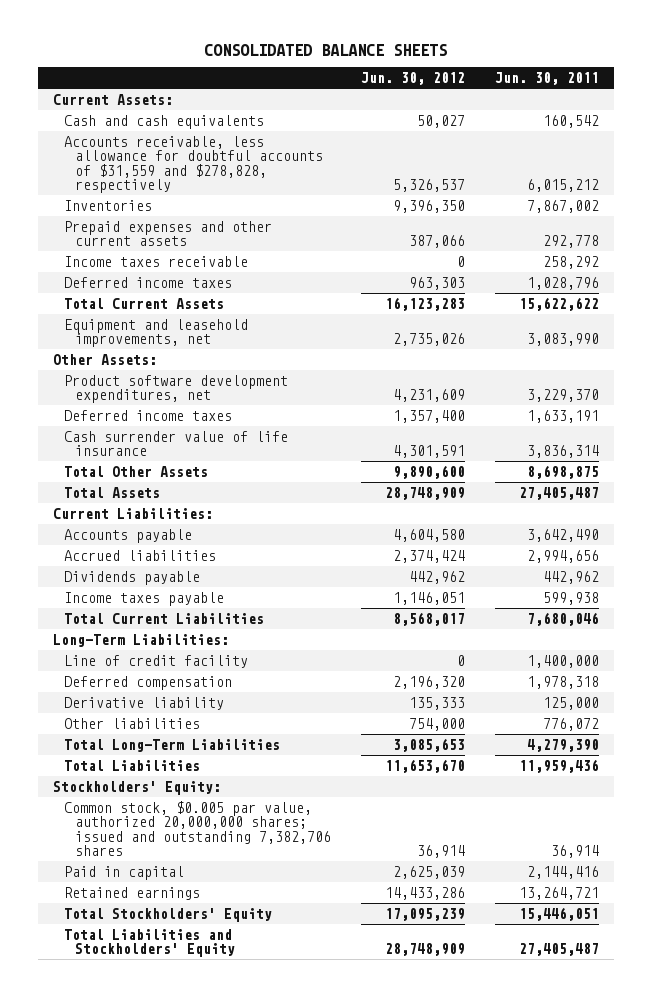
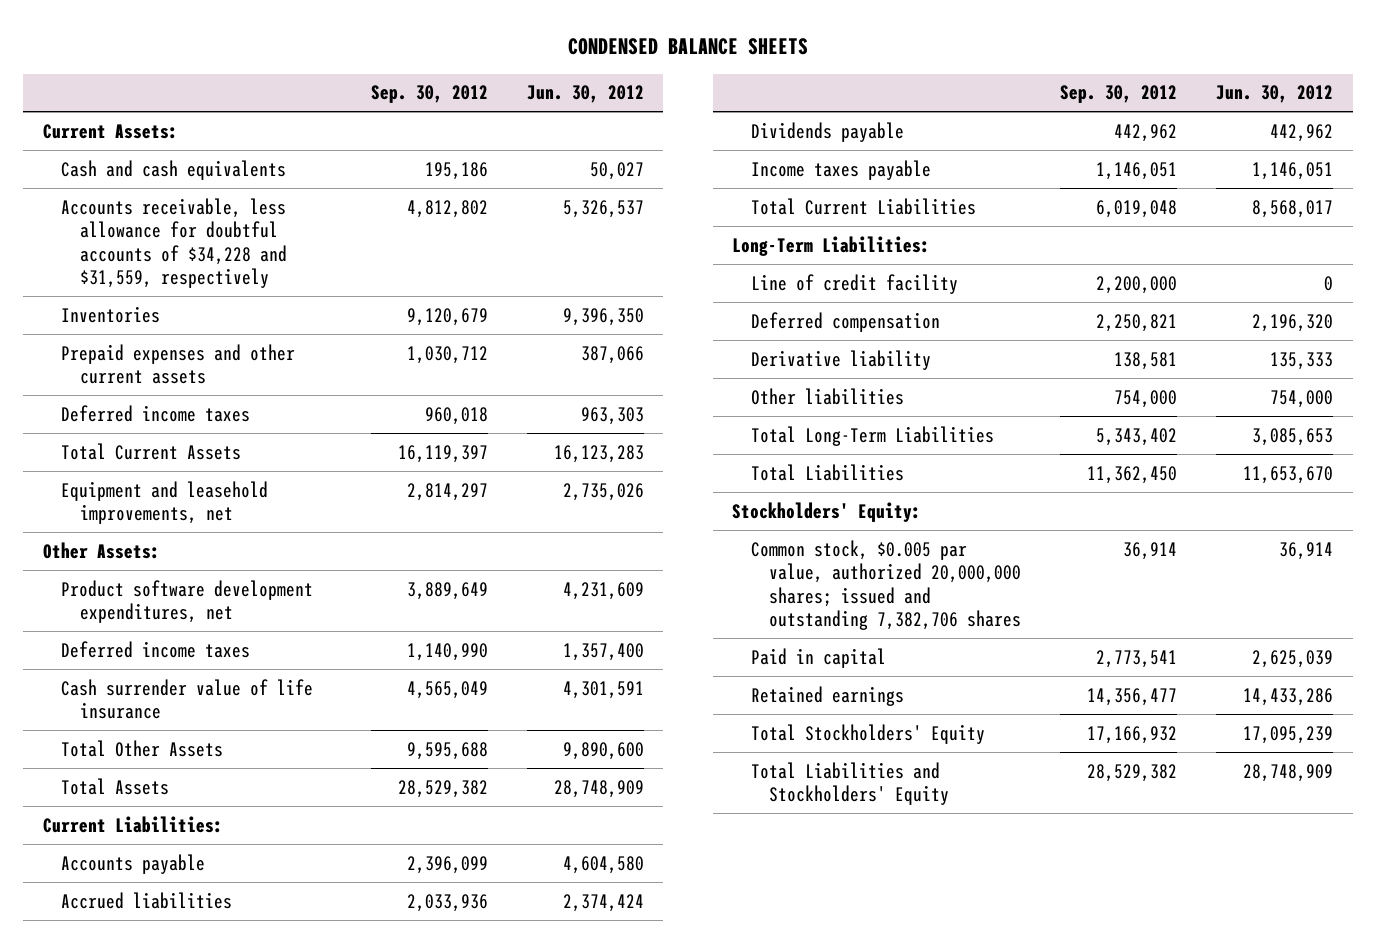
[204,43,448,56] CONSOLIDATED BALANCE SHEETS -> [567,37,808,55] CONDENSED BALANCE SHEETS
[495,72,600,86] Jun. 30, 2011 -> none
none -> [371,85,489,104] Sep. 30, 2012
[64,135,324,193] Accounts receivable, less allowance for doubtful accounts of $31,559 and $278,828, respectively -> [61,197,288,289] Accounts receivable, less allowance for doubtful accounts of $34,228 and $31,559, respectively
[64,255,249,267] Income taxes receivable -> none

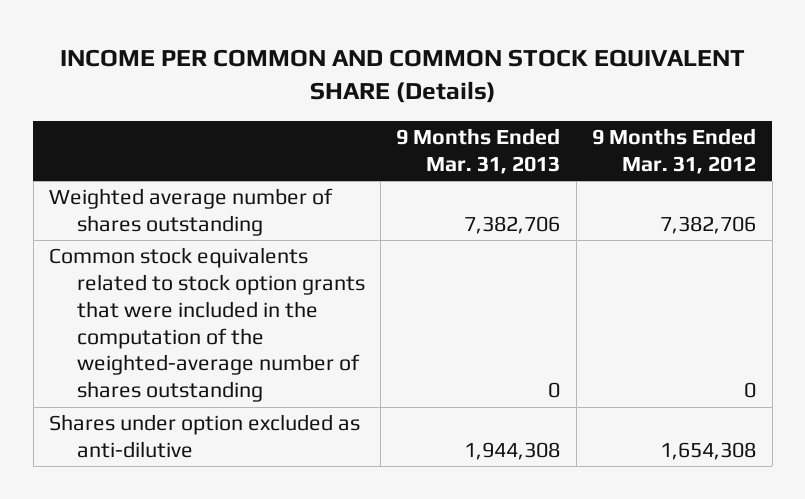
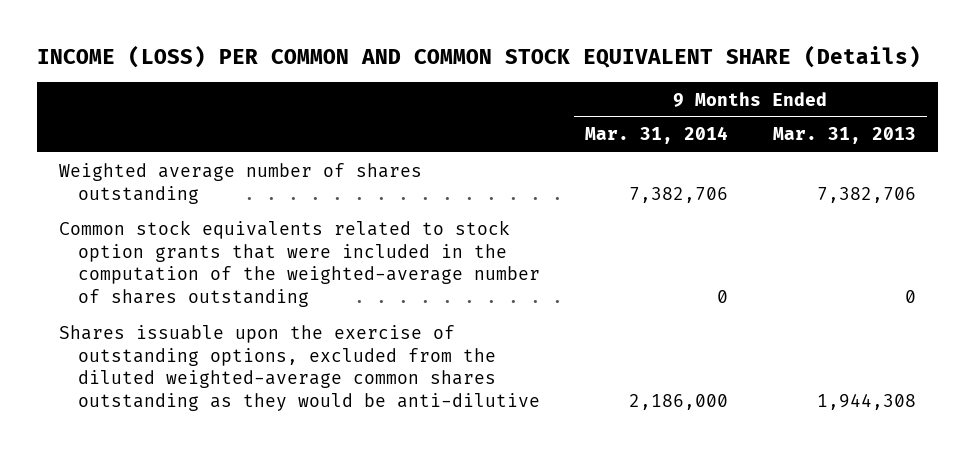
[59,49,745,104] INCOME PER COMMON AND COMMON STOCK EQUIVALENT SHARE (Details) -> [36,45,921,69] INCOME (LOSS) PER COMMON AND COMMON STOCK EQUIVALENT SHARE (Details)
[592,127,757,174] 9 Months Ended Mar. 31, 2012 -> none
none -> [585,126,729,145] Mar. 31, 2014
[48,414,360,459] Shares under option excluded as anti-dilutive -> [59,324,541,412] Shares issuable upon the exercise of outstanding options, excluded from the diluted weighted-average common shares outstanding as they would be anti-dilutive

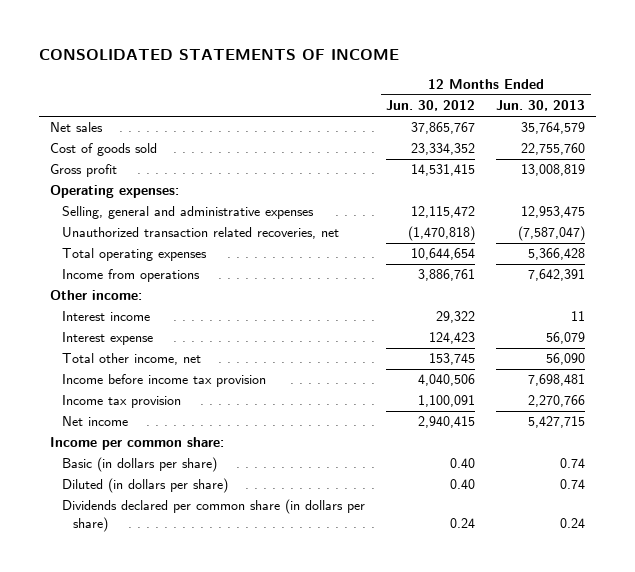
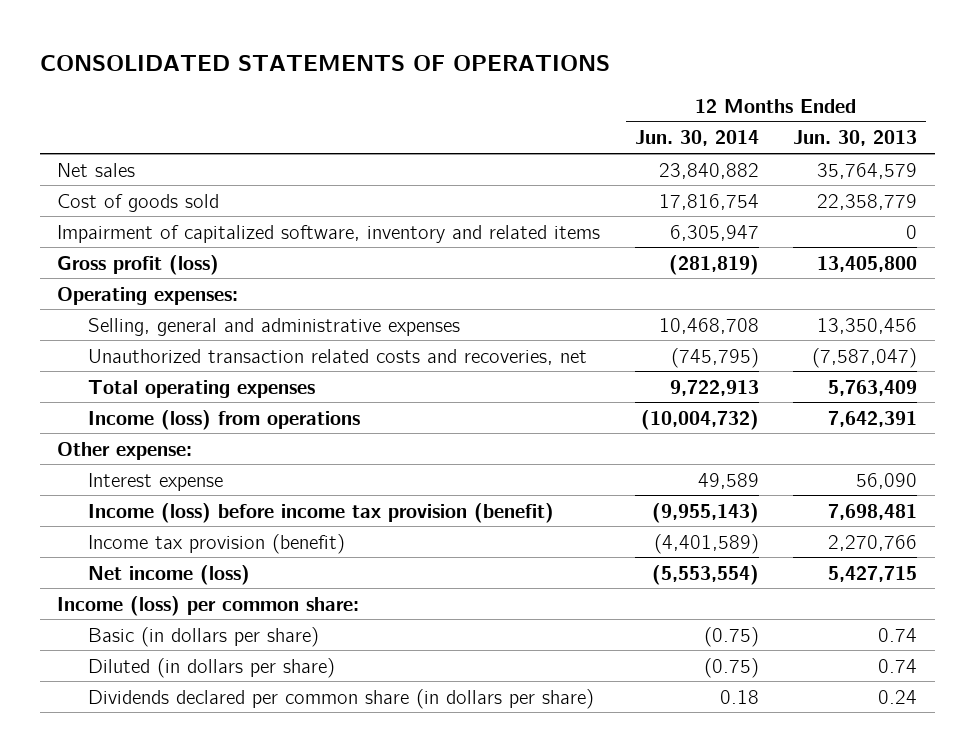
[39,49,400,61] CONSOLIDATED STATEMENTS OF INCOME -> [39,54,610,71] CONSOLIDATED STATEMENTS OF OPERATIONS
[386,100,476,112] Jun. 30, 2012 -> none
none -> [634,130,759,147] Jun. 30, 2014
[521,143,586,156] 22,755,760 -> [817,193,918,210] 22,358,779
none -> [57,224,601,243] Impairment of capitalized software, inventory and related items
[49,164,117,178] Gross profit -> [57,254,220,275] Gross profit (loss)
[521,164,586,177] 13,008,819 -> [817,255,918,272] 13,405,800
[61,311,150,322] Interest income -> none
[61,353,201,366] Total other income, net -> none
[521,206,586,219] 12,953,475 -> [817,317,918,334] 13,350,456
[61,227,339,240] Unauthorized transaction related recoveries, net -> [88,348,588,365] Unauthorized transaction related costs and recoveries, net
[528,248,586,261] 5,366,428 -> [828,379,918,396] 5,763,409
[61,269,200,283] Income from operations -> [88,409,361,430] Income (loss) from operations
[49,290,142,301] Other income: -> [57,441,193,460] Other expense:
[546,332,586,345] 56,079 -> [856,472,918,489] 56,090
[61,374,266,388] Income before income tax provision -> [88,502,555,523] Income (loss) before income tax provision (benefit)
[61,395,181,409] Income tax provision -> [88,533,346,554] Income tax provision (benefit)
[61,416,128,427] Net income -> [88,564,251,585] Net income (loss)
[49,437,224,451] Income per common share: -> [57,595,360,616] Income (loss) per common share:

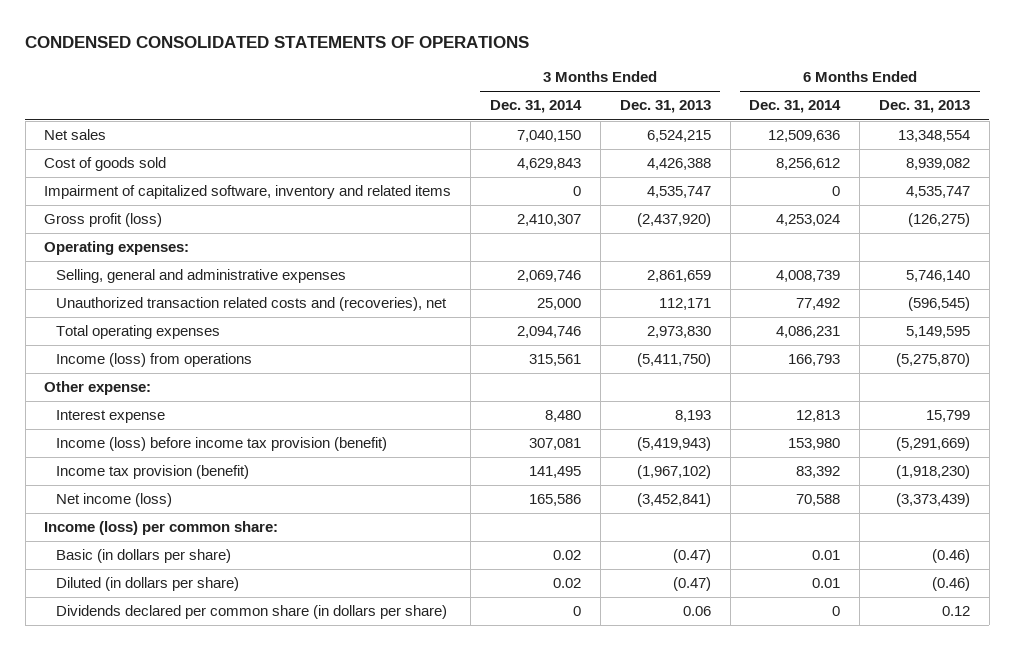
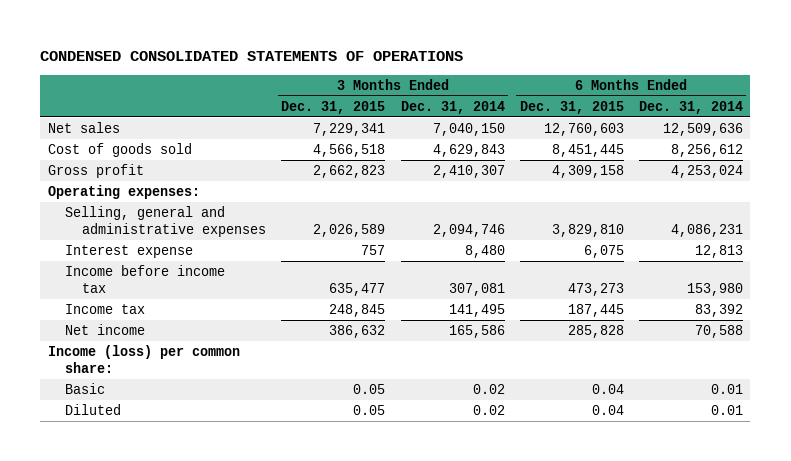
[619,100,711,114] Dec. 31, 2013 -> none
[878,100,970,114] Dec. 31, 2013 -> none
none -> [281,100,386,114] Dec. 31, 2015
none -> [519,100,624,114] Dec. 31, 2015
[44,185,452,200] Impairment of capitalized software, inventory and related items -> none
[44,213,163,228] Gross profit (loss) -> [47,163,144,178] Gross profit
[55,297,447,312] Unauthorized transaction related costs and (recoveries), net -> none
[55,325,220,340] Total operating expenses -> none
[55,353,252,368] Income (loss) from operations -> none
[44,381,152,396] Other expense: -> none
[517,270,582,283] 2,069,746 -> [432,224,505,238] 2,094,746
[776,270,841,283] 4,008,739 -> [670,224,743,238] 4,086,231
[55,437,387,452] Income (loss) before income tax provision (benefit) -> [65,264,226,294] Income before income tax
[55,465,249,480] Income tax provision (benefit) -> [65,303,146,314] Income tax
[55,493,172,508] Net income (loss) -> [65,323,146,335] Net income
[55,605,447,620] Dividends declared per common share (in dollars per share) -> none
[55,549,231,564] Basic (in dollars per share) -> [65,382,106,394] Basic
[55,577,239,592] Diluted (in dollars per share) -> [65,403,122,415] Diluted

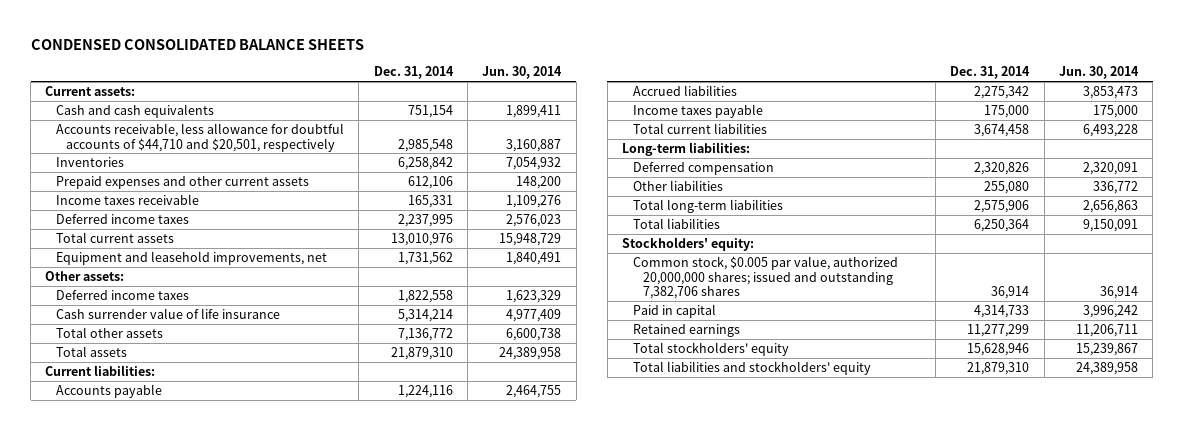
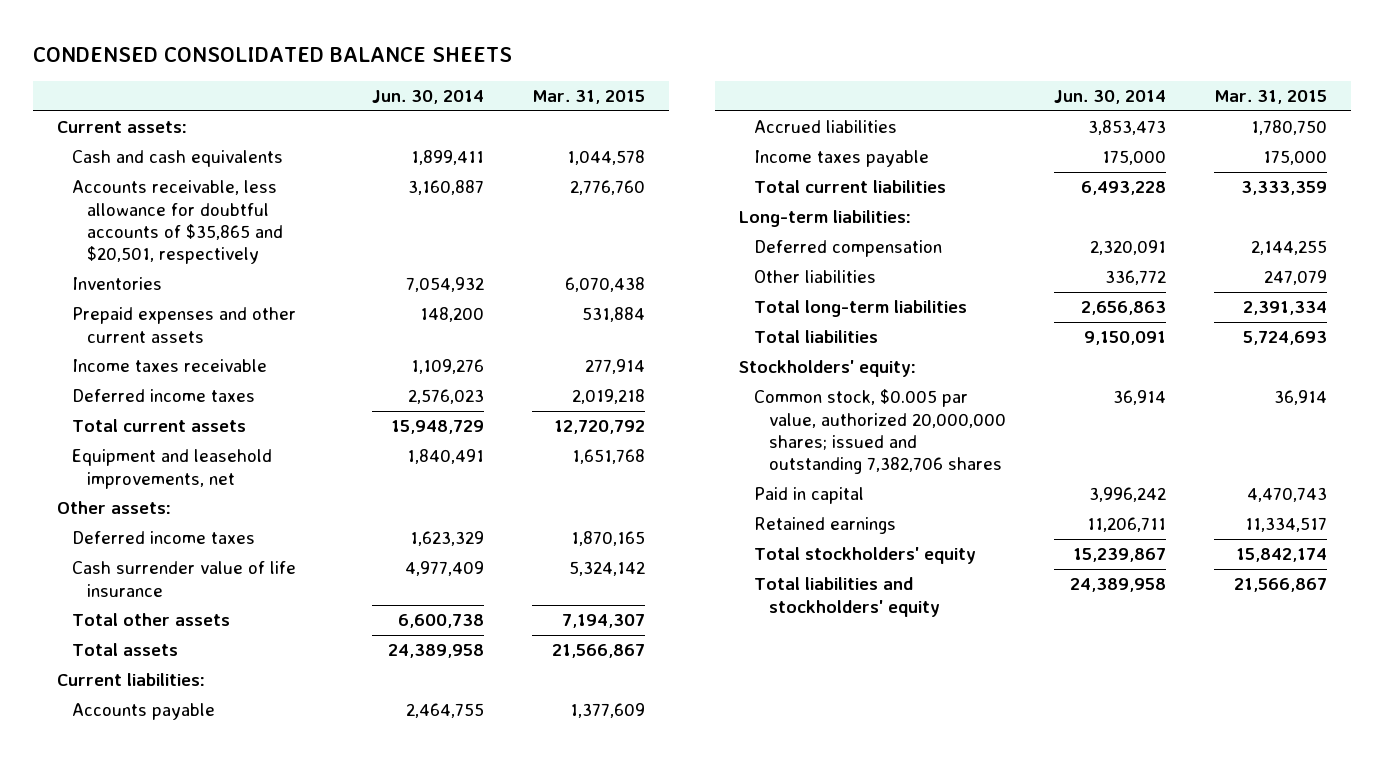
[373,66,454,80] Dec. 31, 2014 -> none
none -> [531,90,645,105] Mar. 31, 2015
[55,122,344,152] Accounts receivable, less allowance for doubtful accounts of $44,710 and $20,501, respectively -> [72,180,283,265] Accounts receivable, less allowance for doubtful accounts of $35,865 and $20,501, respectively

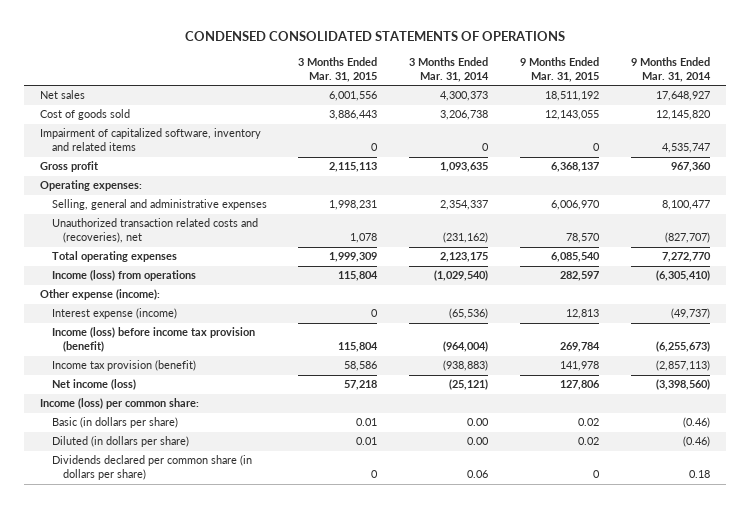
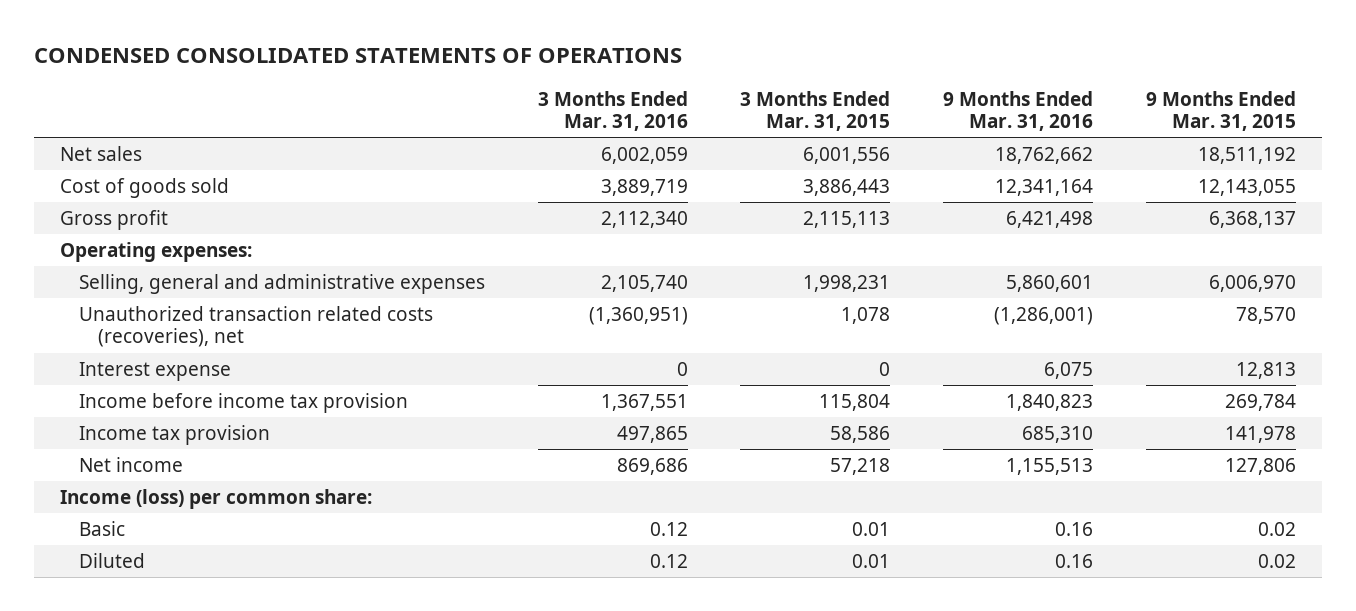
[409,56,490,82] 3 Months Ended Mar. 31, 2014 -> none
[631,56,712,82] 9 Months Ended Mar. 31, 2014 -> none
none -> [537,90,688,131] 3 Months Ended Mar. 31, 2016
none -> [942,90,1093,131] 9 Months Ended Mar. 31, 2016
[39,128,261,152] Impairment of capitalized software, inventory and related items -> none
[51,251,177,263] Total operating expenses -> none
[51,270,196,282] Income (loss) from operations -> none
[39,289,160,301] Other expense (income): -> none
[51,218,258,244] Unauthorized transaction related costs and (recoveries), net -> [78,305,433,348] Unauthorized transaction related costs (recoveries), net
[51,308,177,320] Interest expense (income) -> [78,361,231,381] Interest expense
[51,327,255,353] Income (loss) before income tax provision (benefit) -> [78,392,408,413] Income before income tax provision
[51,360,196,372] Income tax provision (benefit) -> [78,424,270,445] Income tax provision
[51,379,136,391] Net income (loss) -> [78,456,183,472] Net income
[51,455,252,481] Dividends declared per common share (in dollars per share) -> none
[51,417,178,429] Basic (in dollars per share) -> [78,520,125,536] Basic
[51,436,189,448] Diluted (in dollars per share) -> [78,552,145,568] Diluted

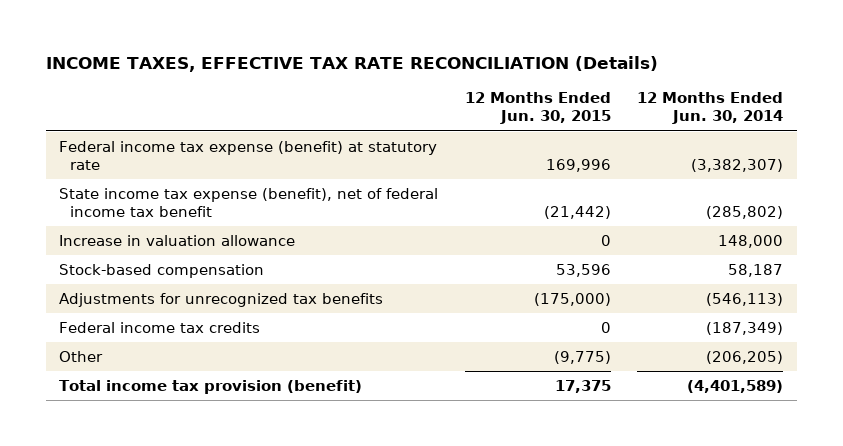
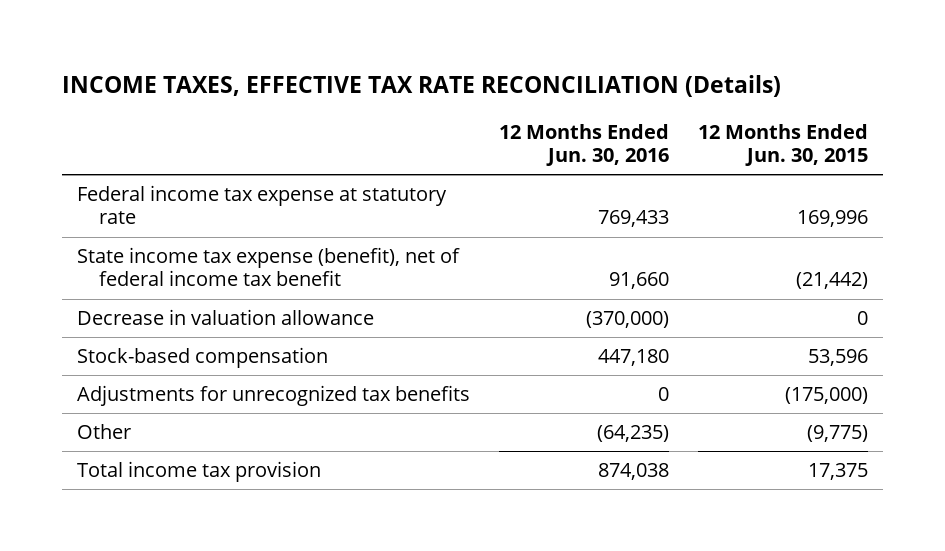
[637,92,784,125] 12 Months Ended Jun. 30, 2014 -> none
none -> [499,123,670,167] 12 Months Ended Jun. 30, 2016
[59,141,438,170] Federal income tax expense (benefit) at statutory rate -> [76,185,447,225] Federal income tax expense at statutory rate
[59,235,296,247] Increase in valuation allowance -> [76,309,374,326] Decrease in valuation allowance
[59,322,261,334] Federal income tax credits -> none
[59,380,363,395] Total income tax provision (benefit) -> [76,461,321,483] Total income tax provision

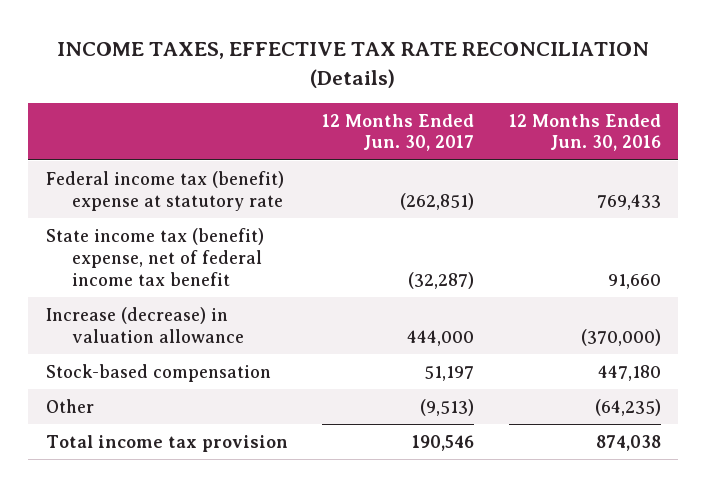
[698,123,869,167] 12 Months Ended Jun. 30, 2015 -> none
none -> [322,113,475,152] 12 Months Ended Jun. 30, 2017
[76,185,447,225] Federal income tax expense at statutory rate -> [45,170,284,211] Federal income tax (benefit) expense at statutory rate
[76,247,460,287] State income tax expense (benefit), net of federal income tax benefit -> [45,227,264,286] State income tax (benefit) expense, net of federal income tax benefit
[76,309,374,326] Decrease in valuation allowance -> [45,306,245,343] Increase (decrease) in valuation allowance
[76,385,470,407] Adjustments for unrecognized tax benefits -> none

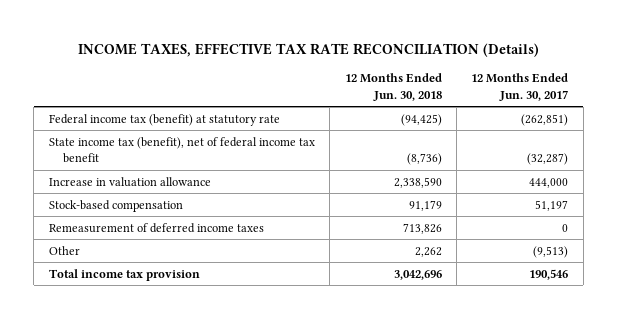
[508,113,661,152] 12 Months Ended Jun. 30, 2016 -> none
none -> [344,73,442,101] 12 Months Ended Jun. 30, 2018
[45,170,284,211] Federal income tax (benefit) expense at statutory rate -> [48,113,280,126] Federal income tax (benefit) at statutory rate
[45,227,264,286] State income tax (benefit) expense, net of federal income tax benefit -> [48,136,315,164] State income tax (benefit), net of federal income tax benefit
[45,306,245,343] Increase (decrease) in valuation allowance -> [48,176,211,187] Increase in valuation allowance
none -> [48,222,264,233] Remeasurement of deferred income taxes

